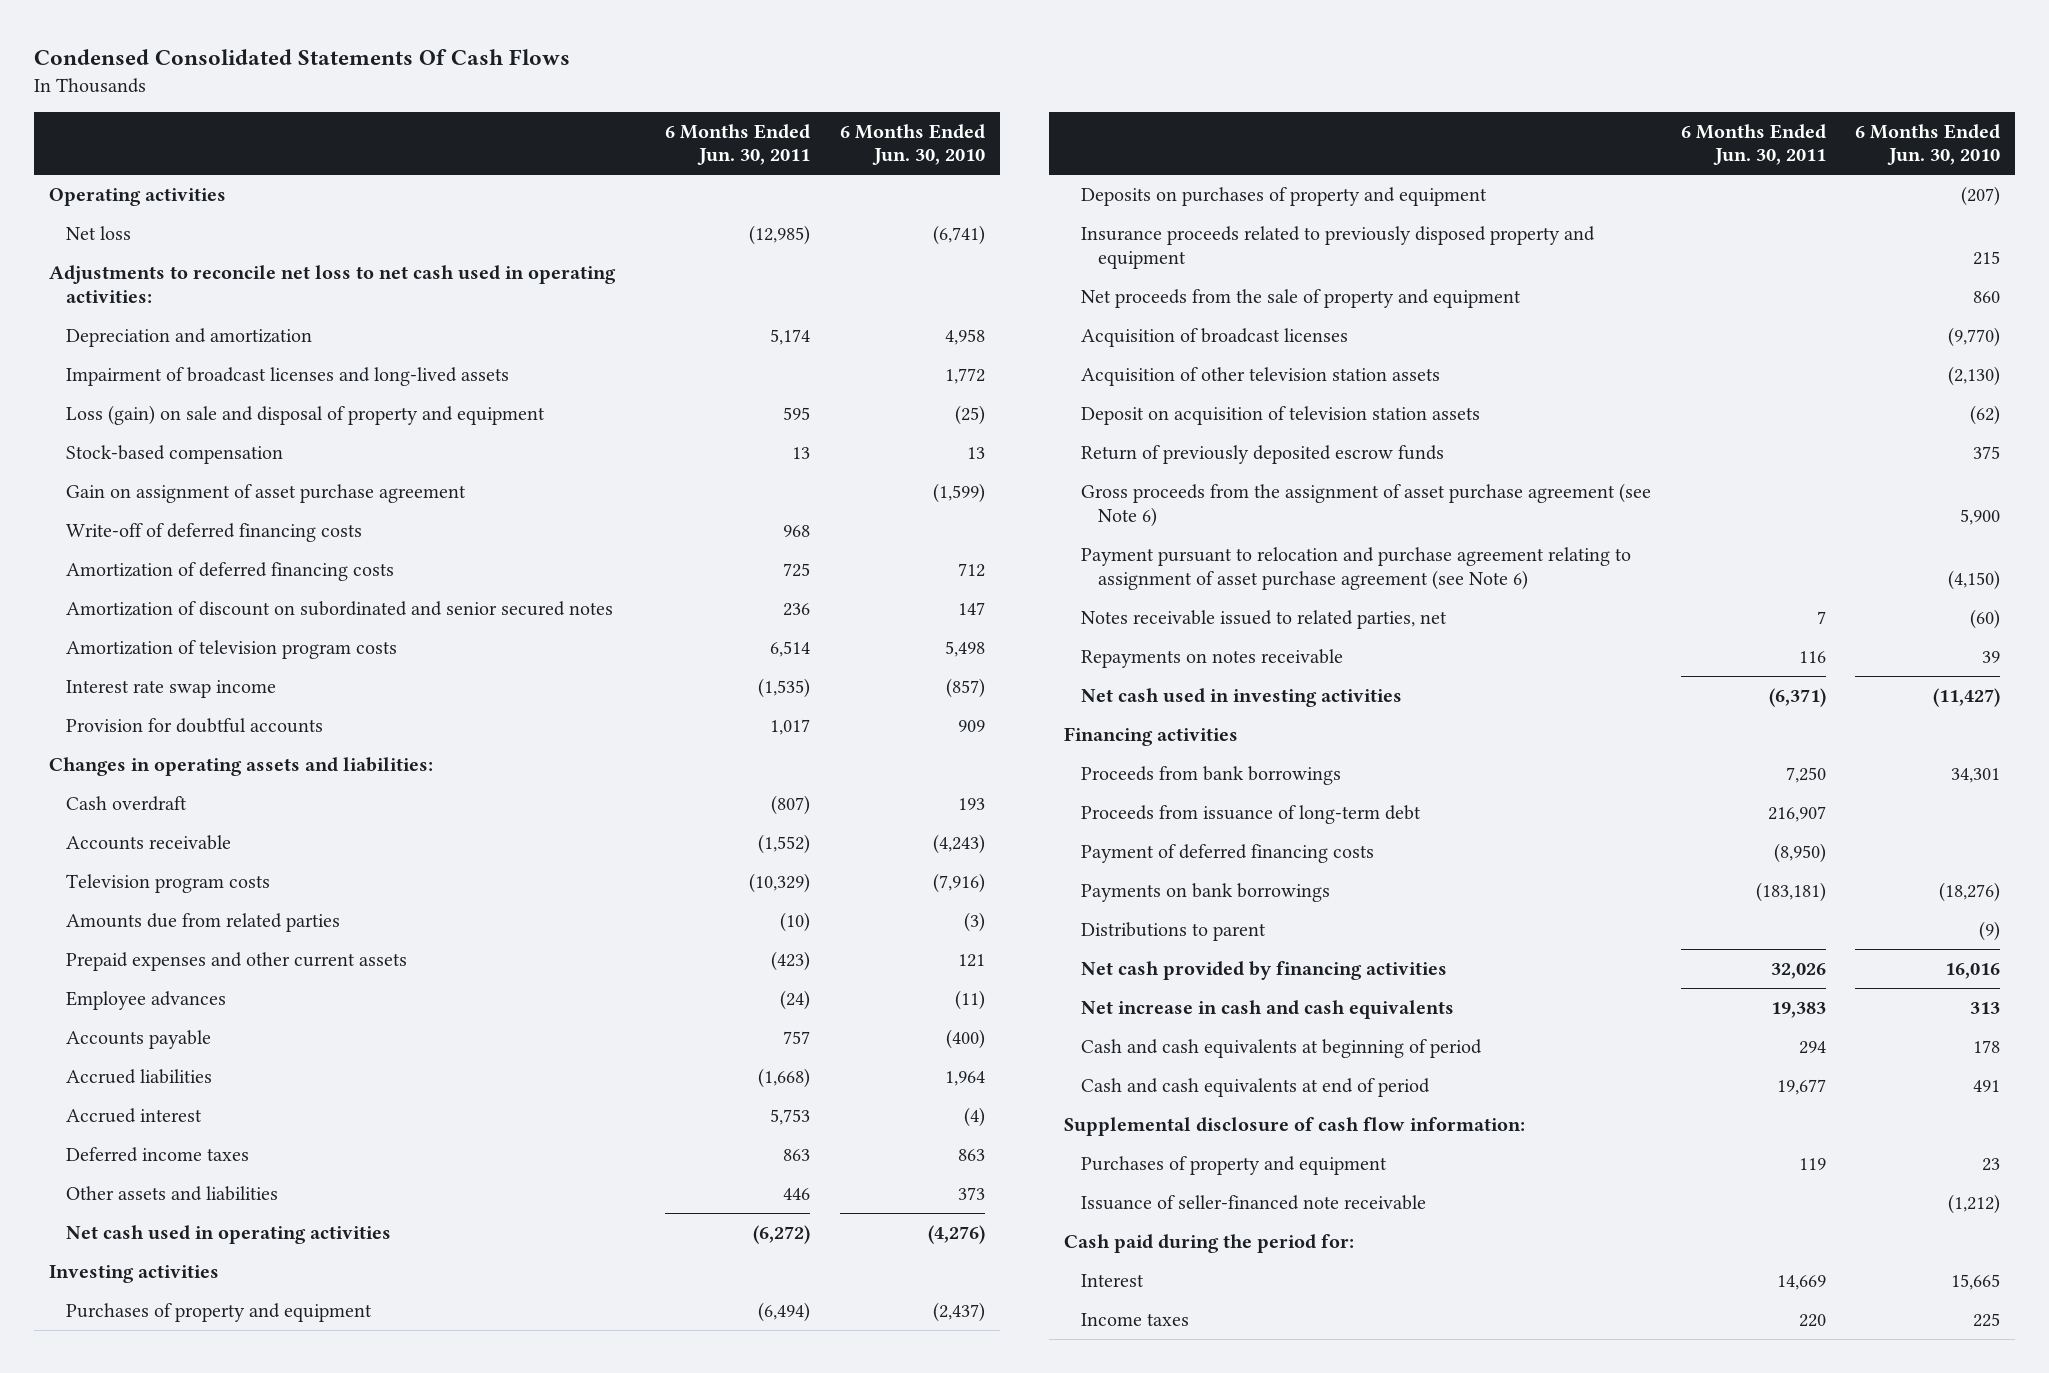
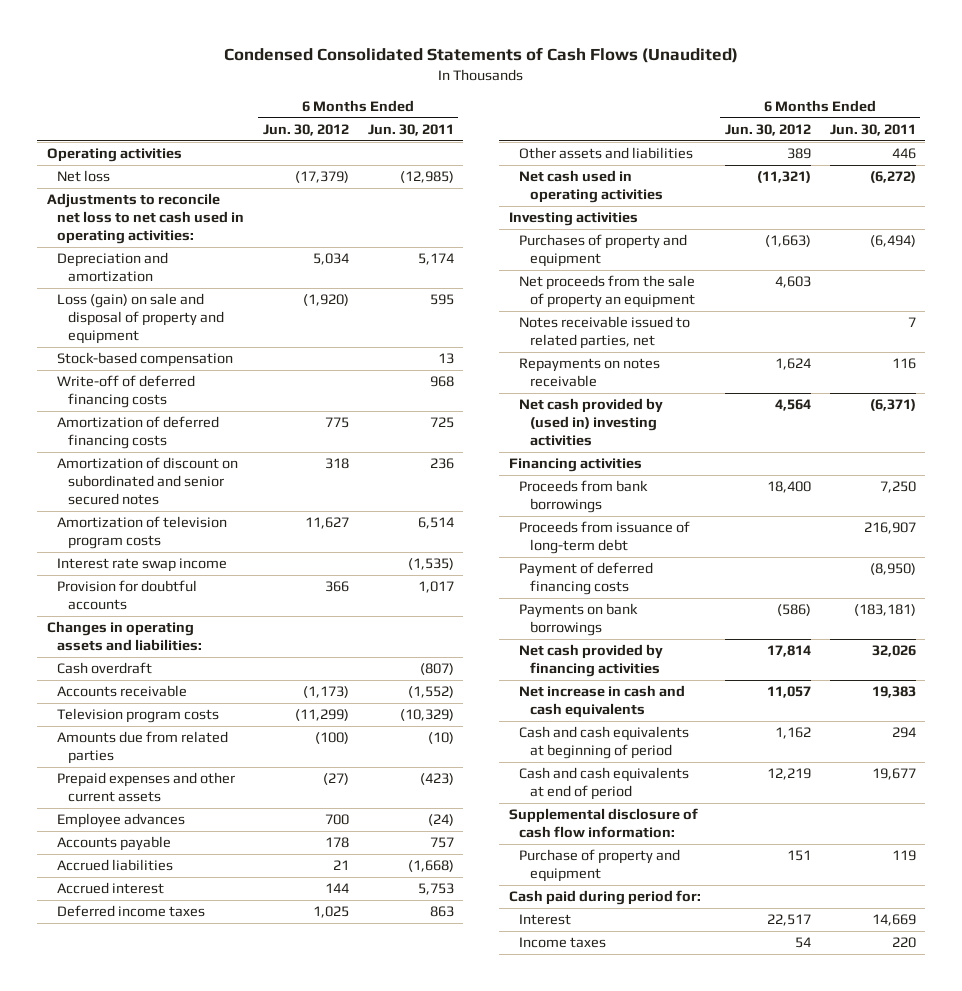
[34,48,571,65] Condensed Consolidated Statements Of Cash Flows -> [224,46,739,63] Condensed Consolidated Statements of Cash Flows (Unaudited)
[839,123,985,166] 6 Months Ended Jun. 30, 2010 -> none
none -> [262,123,349,136] Jun. 30, 2012
[65,366,509,386] Impairment of broadcast licenses and long-lived assets -> none
[65,483,466,503] Gain on assignment of asset purchase agreement -> none
[1080,186,1487,206] Deposits on purchases of property and equipment -> none
[1080,225,1595,269] Insurance proceeds related to previously disposed property and equipment -> none
[1080,327,1348,347] Acquisition of broadcast licenses -> none
[1080,366,1440,386] Acquisition of other television station assets -> none
[1080,405,1480,425] Deposit on acquisition of television station assets -> none
[1080,444,1444,464] Return of previously deposited escrow funds -> none
[1080,482,1651,527] Gross proceeds from the assignment of asset purchase agreement (see Note 6) -> none
[1080,546,1631,590] Payment pursuant to relocation and purchase agreement relating to assignment of asset purchase agreement (see Note 6) -> none
[1080,288,1521,308] Net proceeds from the sale of property and equipment -> [519,275,696,309] Net proceeds from the sale of property an equipment
[1080,687,1402,707] Net cash used in investing activities -> [519,398,664,446] Net cash provided by (used in) investing activities
[1080,921,1266,941] Distributions to parent -> none
[1080,1194,1426,1210] Issuance of seller-financed note receivable -> none
[1080,1155,1387,1175] Purchases of property and equipment -> [519,849,681,883] Purchase of property and equipment
[1064,1233,1355,1253] Cash paid during the period for: -> [508,890,701,906] Cash paid during period for:

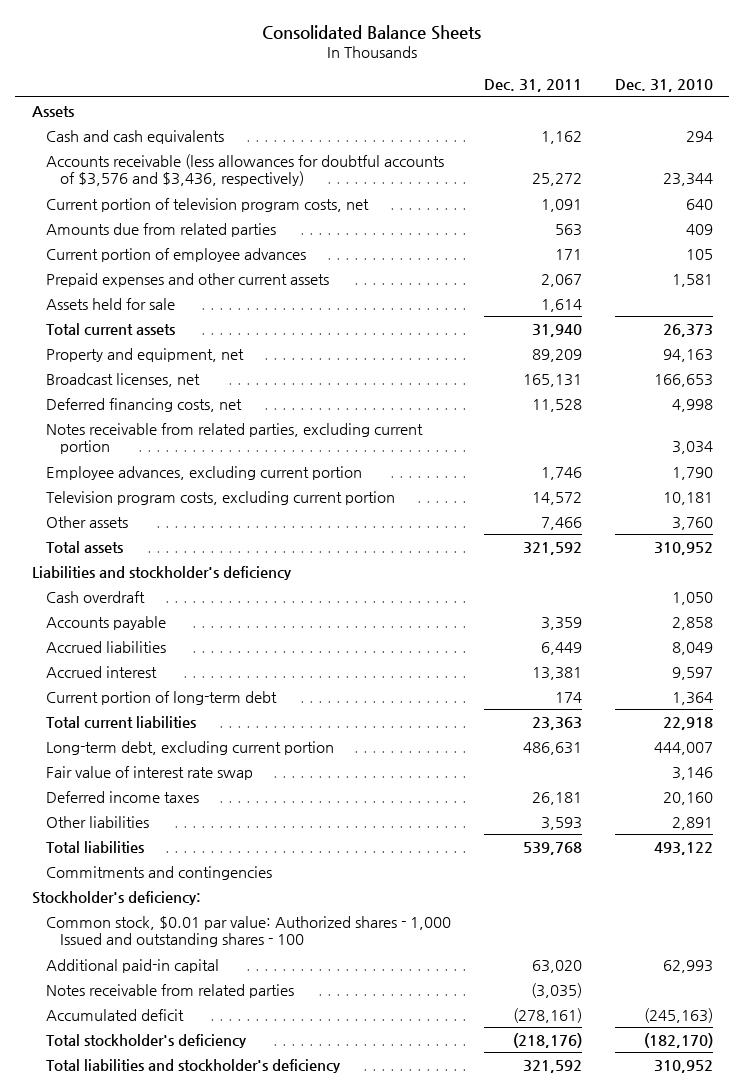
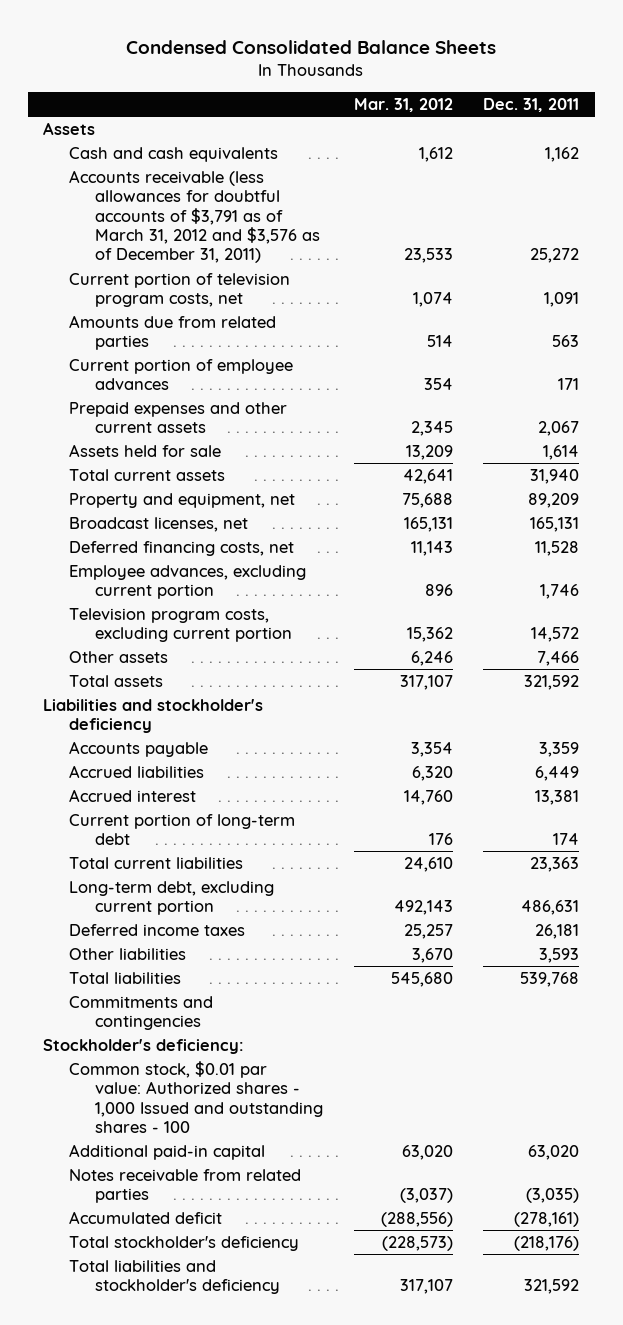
[262,24,482,40] Consolidated Balance Sheets -> [126,39,497,54] Condensed Consolidated Balance Sheets
[614,79,713,93] Dec. 31, 2010 -> none
none -> [353,97,453,112] Mar. 31, 2012
[45,153,444,187] Accounts receivable (less allowances for doubtful accounts of $3,576 and $3,436, respectively) -> [69,169,321,264] Accounts receivable (less allowances for doubtful accounts of $3,791 as of March 31, 2012 and $3,576 as of December 31, 2011)
[45,422,423,455] Notes receivable from related parties, excluding current portion -> none
[45,590,145,603] Cash overdraft -> none
[45,765,253,780] Fair value of interest rate swap -> none

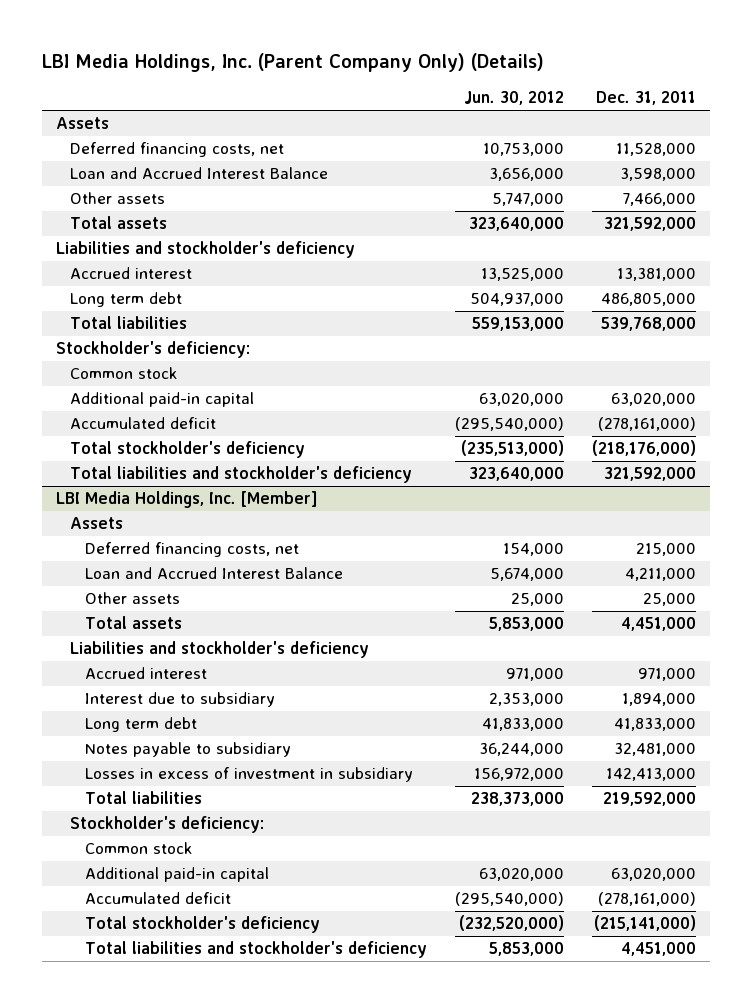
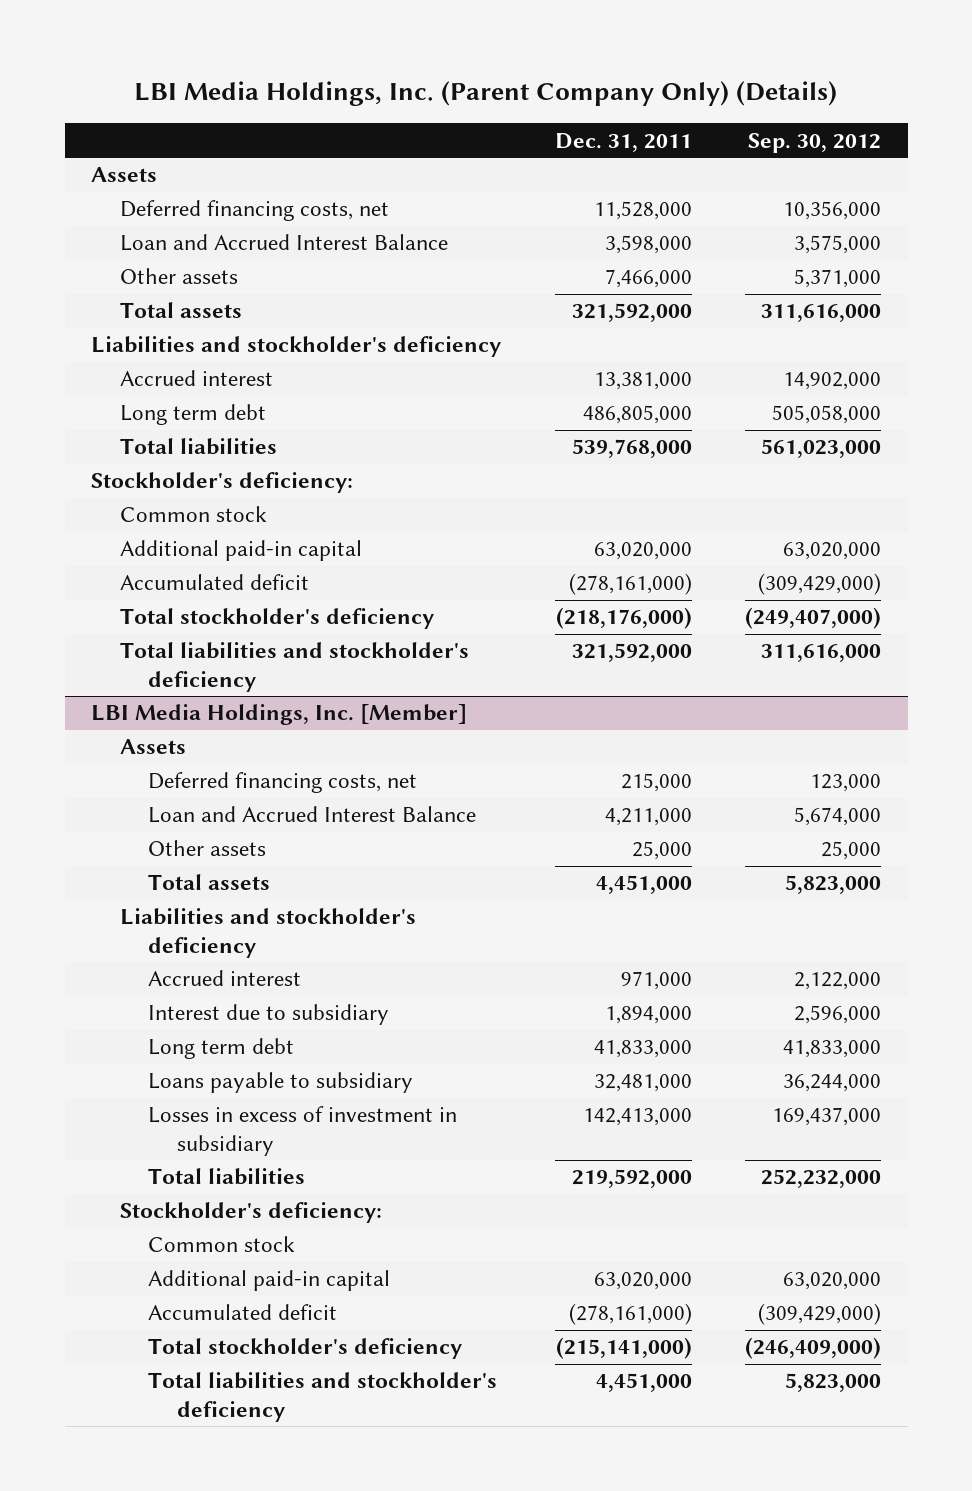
[463,91,564,106] Jun. 30, 2012 -> none
none -> [747,132,881,153] Sep. 30, 2012
[84,742,291,758] Notes payable to subsidiary -> [148,1072,414,1094] Loans payable to subsidiary

